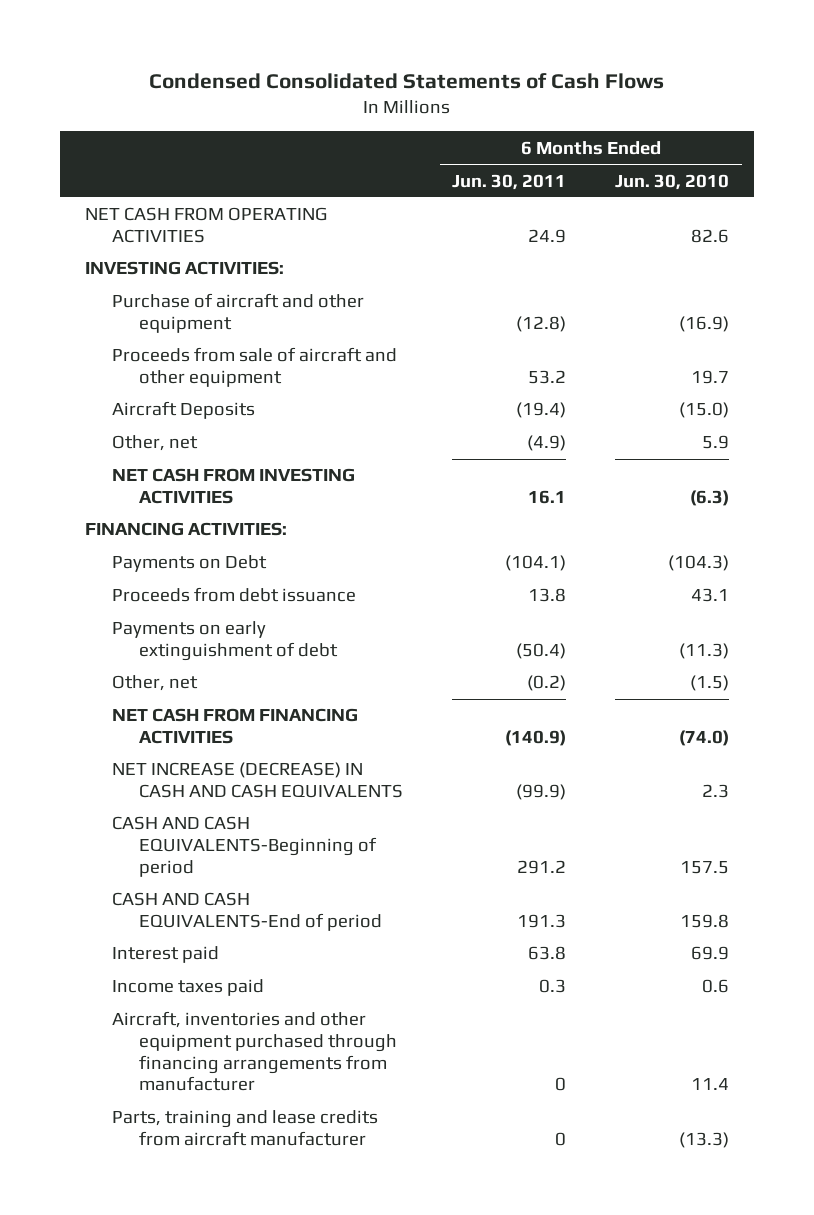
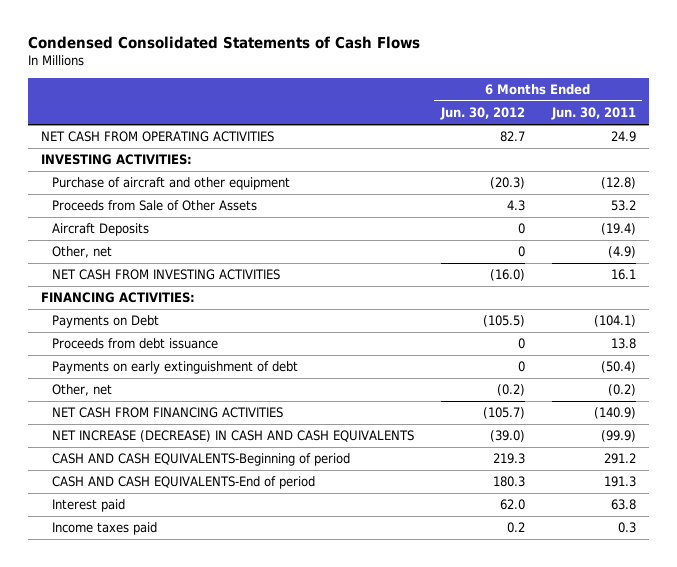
[615,173,730,190] Jun. 30, 2010 -> none
none -> [439,107,525,121] Jun. 30, 2012
[111,347,397,387] Proceeds from sale of aircraft and other equipment -> [52,200,258,212] Proceeds from Sale of Other Assets
[111,1011,397,1092] Aircraft, inventories and other equipment purchased through financing arrangements from manufacturer -> none
[111,1110,378,1146] Parts, training and lease credits from aircraft manufacturer -> none

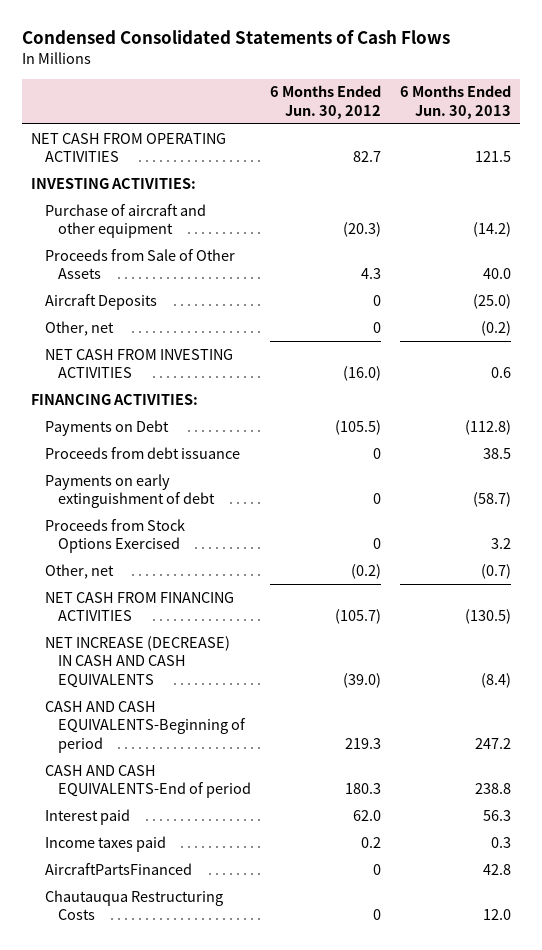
[550,107,636,121] Jun. 30, 2011 -> none
none -> [399,85,511,119] 6 Months Ended Jun. 30, 2013
none -> [44,518,185,554] Proceeds from Stock Options Exercised
none -> [44,862,192,875] AircraftPartsFinanced
none -> [44,889,223,921] Chautauqua Restructuring Costs

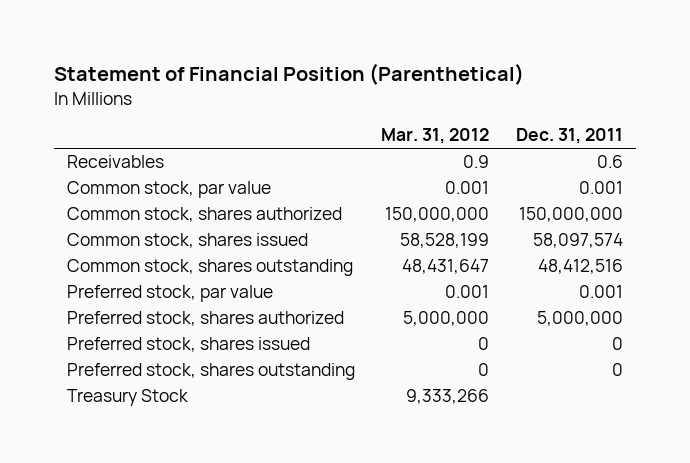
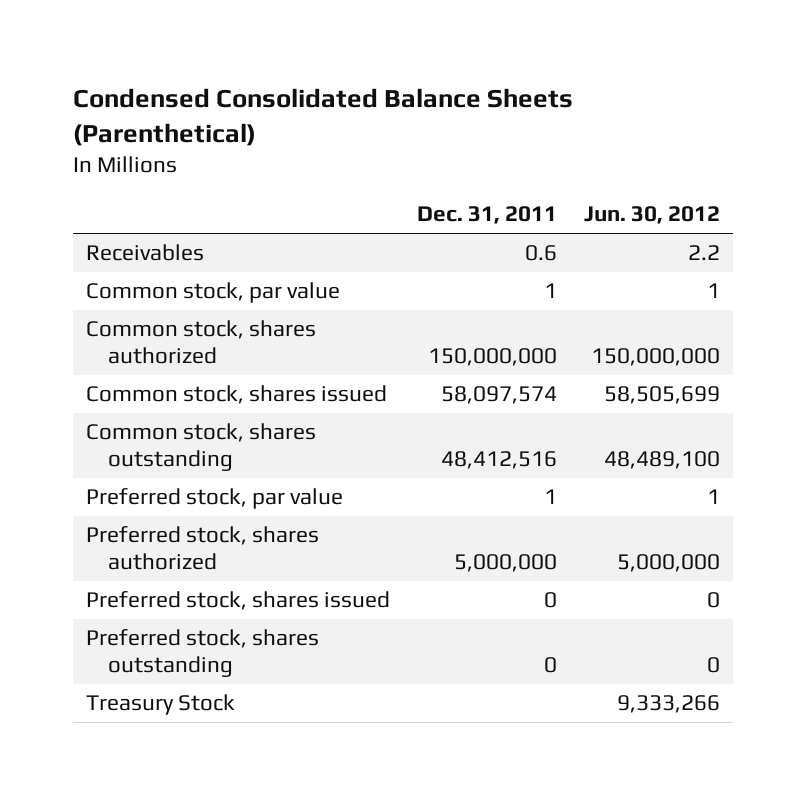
[53,62,524,85] Statement of Financial Position (Parenthetical) -> [72,88,573,147] Condensed Consolidated Balance Sheets (Parenthetical)
[381,128,490,145] Mar. 31, 2012 -> none
none -> [583,206,720,225] Jun. 30, 2012
[578,181,623,195] 0.001 -> [543,283,557,299] 1
[578,285,623,299] 0.001 -> [543,489,557,505] 1

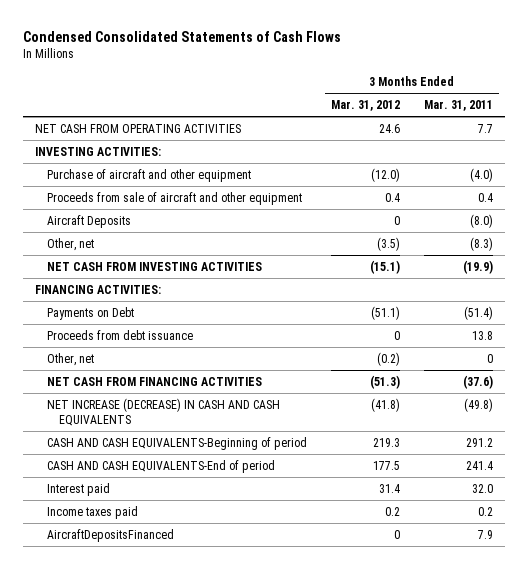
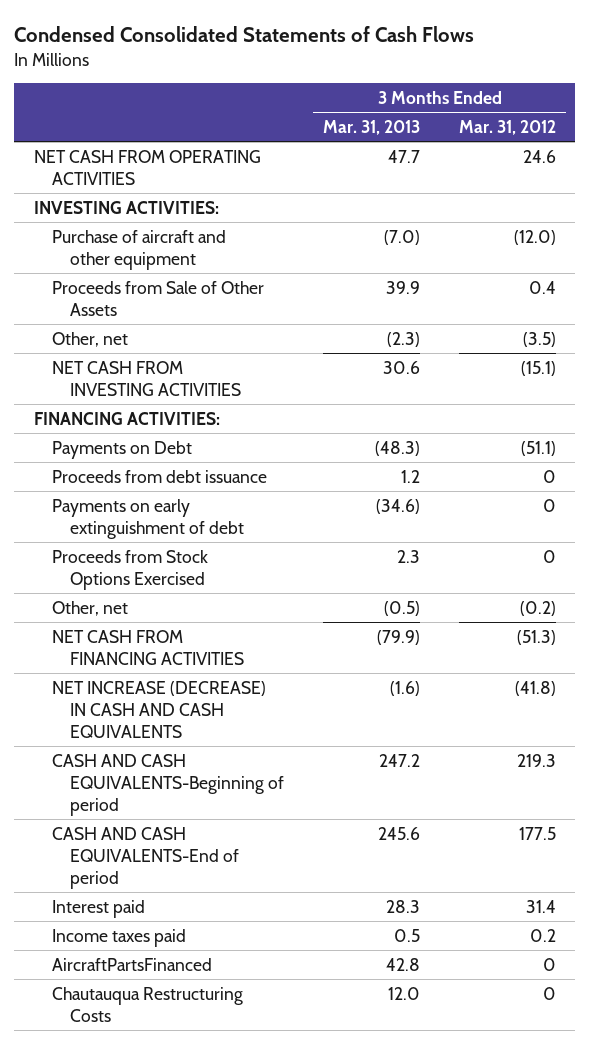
[424,100,494,112] Mar. 31, 2011 -> none
none -> [323,120,421,136] Mar. 31, 2013
[47,214,132,228] Aircraft Deposits -> none
[47,191,303,205] Proceeds from sale of aircraft and other equipment -> [52,280,265,316] Proceeds from Sale of Other Assets
none -> [52,498,245,539] Payments on early extinguishment of debt
none -> [52,549,209,590] Proceeds from Stock Options Exercised
[47,528,175,542] AircraftDepositsFinanced -> [52,957,213,971] AircraftPartsFinanced
none -> [52,986,244,1022] Chautauqua Restructuring Costs

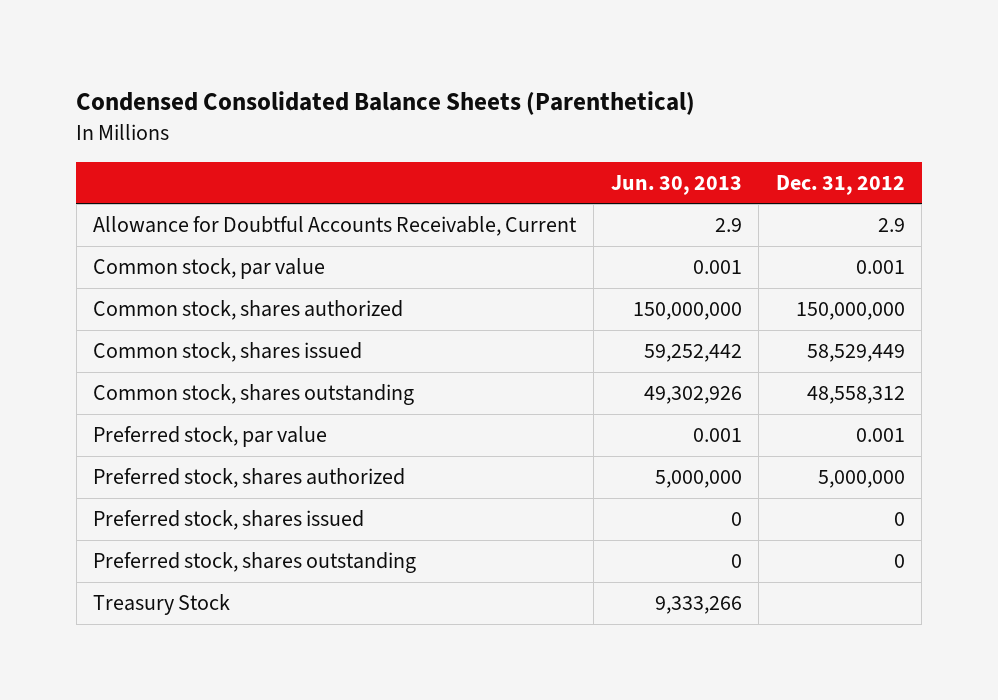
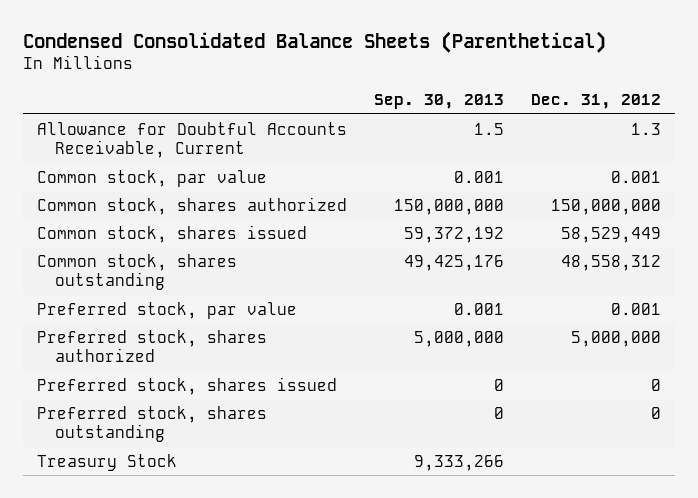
[610,174,742,195] Jun. 30, 2013 -> none
none -> [373,93,504,109] Sep. 30, 2013
[877,218,905,233] 2.9 -> [631,122,662,135] 1.3

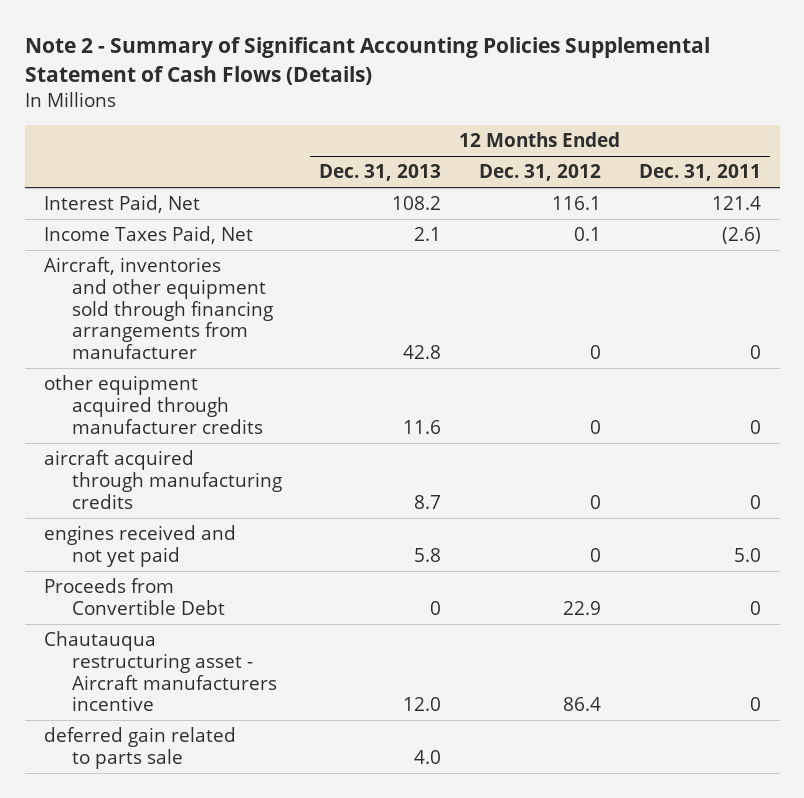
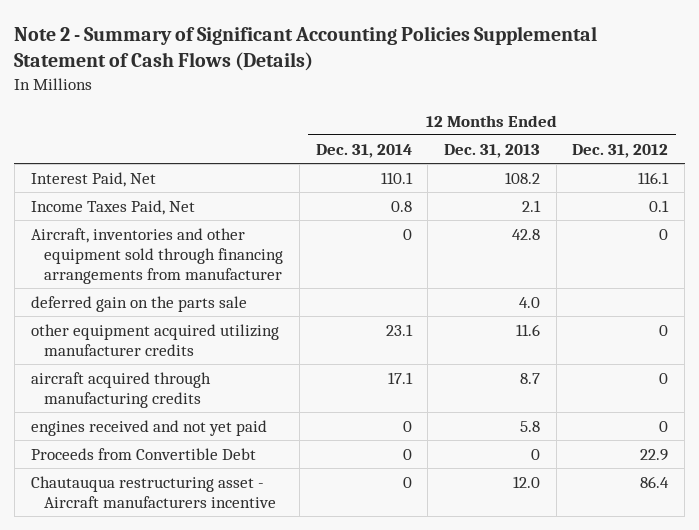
[638,164,761,182] Dec. 31, 2011 -> none
none -> [315,143,412,158] Dec. 31, 2014
none -> [30,295,247,312] deferred gain on the parts sale
[43,375,263,434] other equipment acquired through manufacturer credits -> [30,323,279,356] other equipment acquired utilizing manufacturer credits
[43,727,236,769] deferred gain related to parts sale -> none

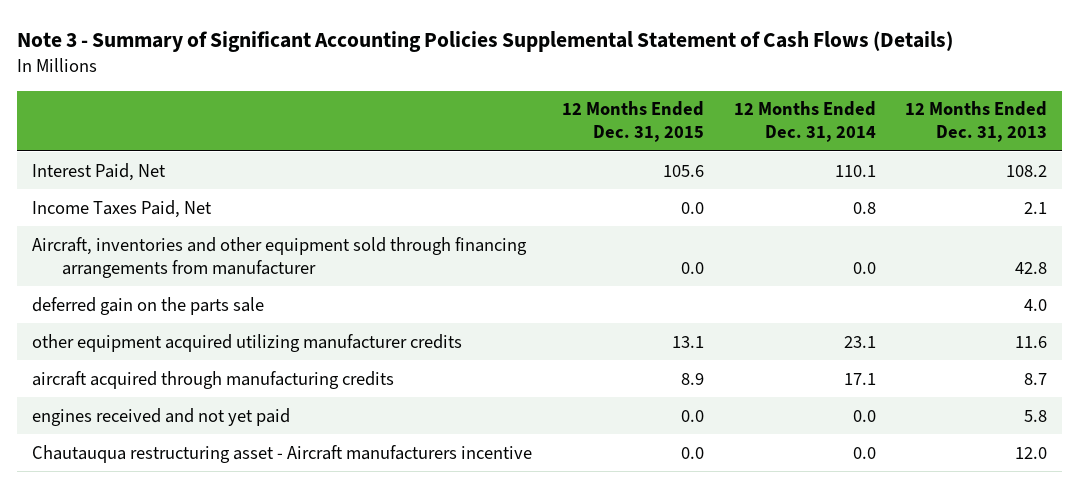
[14,25,598,71] Note 2 - Summary of Significant Accounting Policies Supplemental Statement of Cash Flows (Details) -> [17,30,954,52] Note 3 - Summary of Significant Accounting Policies Supplemental Statement of Cash Flows (Details)
[572,143,669,158] Dec. 31, 2012 -> none
none -> [561,101,704,143] 12 Months Ended Dec. 31, 2015
[402,228,412,240] 0 -> [852,261,876,274] 0.0
[30,447,256,460] Proceeds from Convertible Debt -> none
[402,420,412,432] 0 -> [852,409,876,422] 0.0
[402,476,412,488] 0 -> [852,446,876,459] 0.0

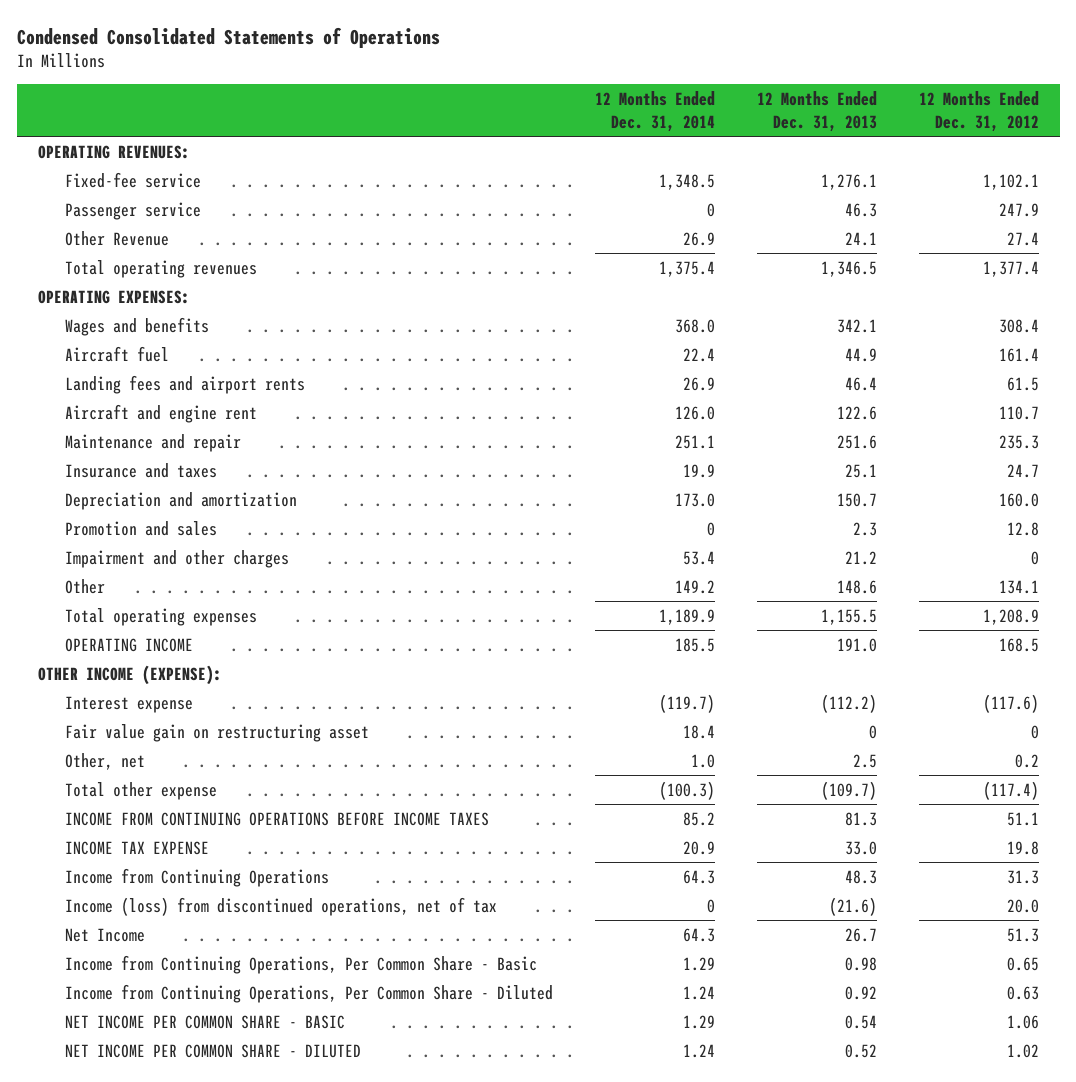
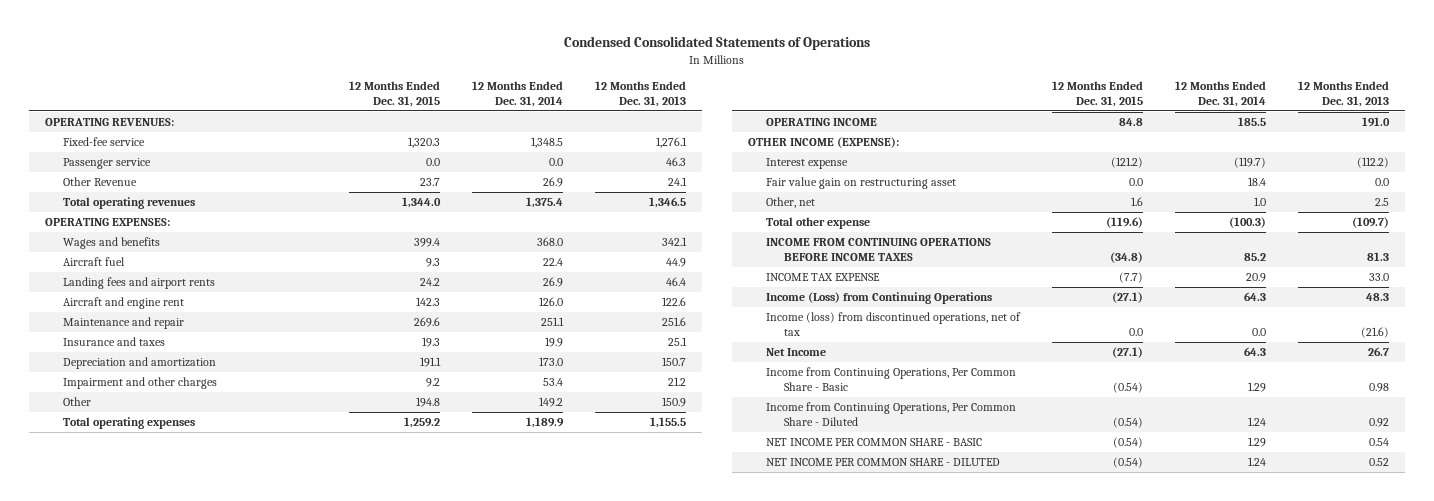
[918,91,1039,132] 12 Months Ended Dec. 31, 2012 -> none
none -> [348,80,440,107] 12 Months Ended Dec. 31, 2015
[706,202,715,217] 0 -> [548,158,563,167] 0.0
[65,520,218,536] Promotion and sales -> none
[836,579,877,594] 148.6 -> [661,397,686,408] 150.9
[868,724,877,739] 0 -> [1375,178,1390,187] 0.0
[65,867,330,887] Income from Continuing Operations -> [766,292,993,305] Income (Loss) from Continuing Operations
[706,898,715,913] 0 -> [1252,328,1267,337] 0.0

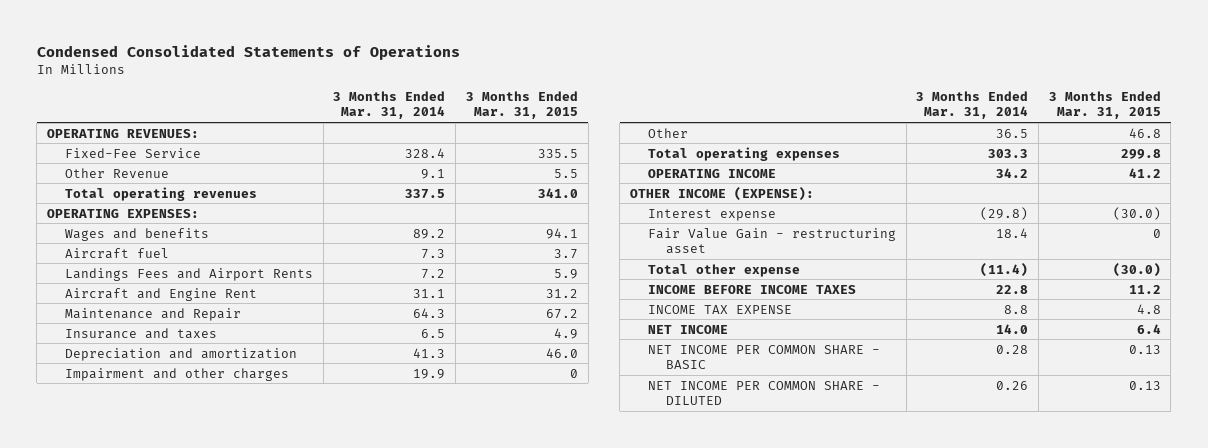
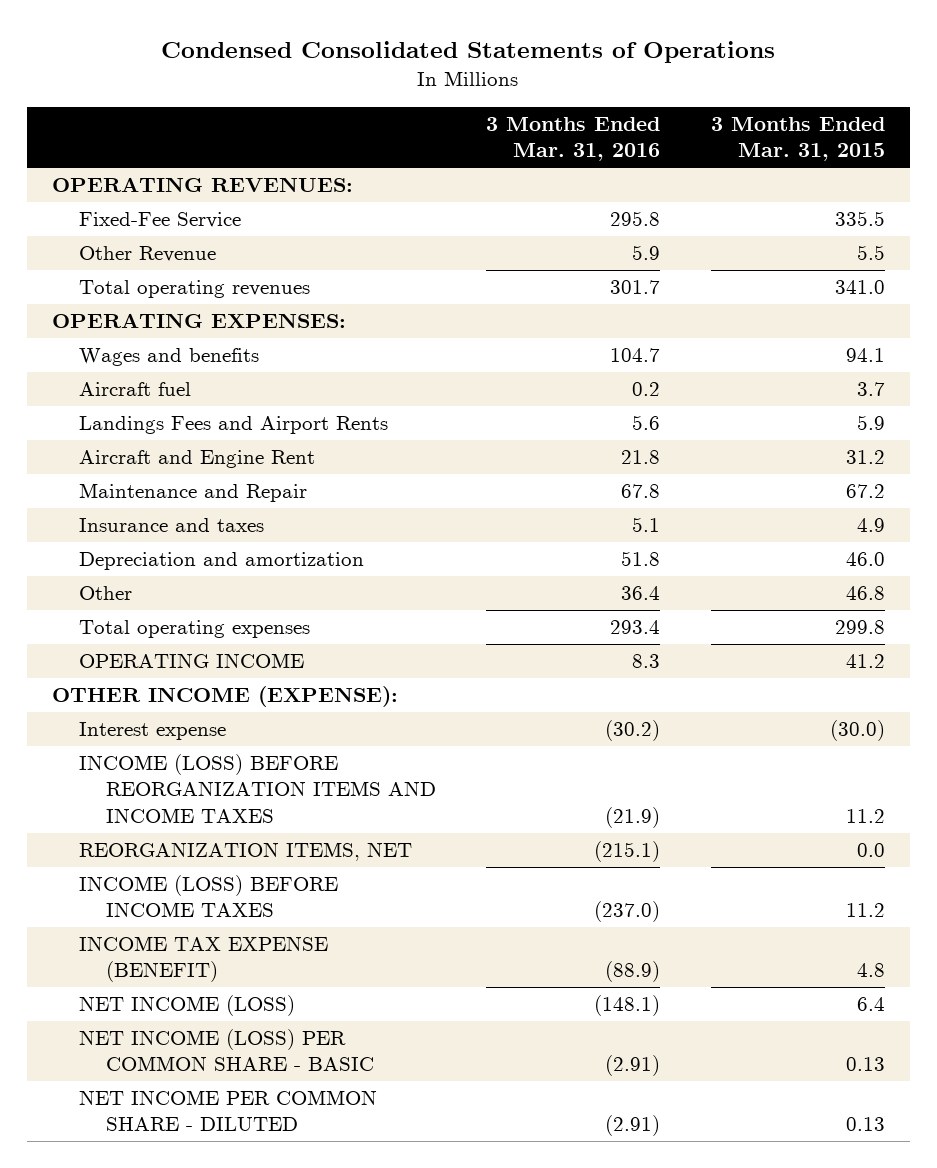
[333,91,446,120] 3 Months Ended Mar. 31, 2014 -> none
none -> [486,116,661,162] 3 Months Ended Mar. 31, 2016
[65,367,290,381] Impairment and other charges -> none
[648,227,897,254] Fair Value Gain - restructuring asset -> none
[648,263,801,277] Total other expense -> none
none -> [78,754,436,823] INCOME (LOSS) BEFORE REORGANIZATION ITEMS AND INCOME TAXES
none -> [78,842,412,862] REORGANIZATION ITEMS, NET
[648,284,857,294] INCOME BEFORE INCOME TAXES -> [78,875,338,918] INCOME (LOSS) BEFORE INCOME TAXES
[648,304,793,314] INCOME TAX EXPENSE -> [78,936,328,983] INCOME TAX EXPENSE (BENEFIT)
[648,324,729,334] NET INCOME -> [78,995,295,1017] NET INCOME (LOSS)
[648,344,881,369] NET INCOME PER COMMON SHARE - BASIC -> [78,1029,374,1072] NET INCOME (LOSS) PER COMMON SHARE - BASIC

